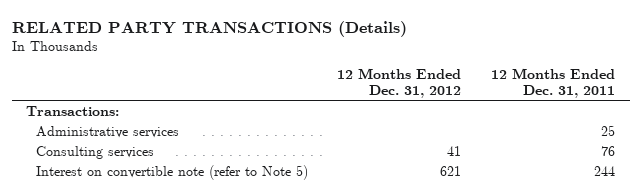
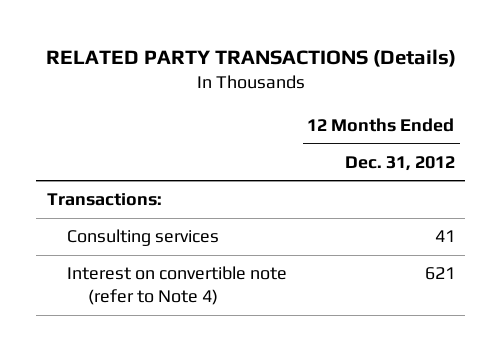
[491,67,616,98] 12 Months Ended Dec. 31, 2011 -> none
[35,125,179,138] Administrative services -> none
[35,164,308,180] Interest on convertible note (refer to Note 5) -> [67,266,288,306] Interest on convertible note (refer to Note 4)

